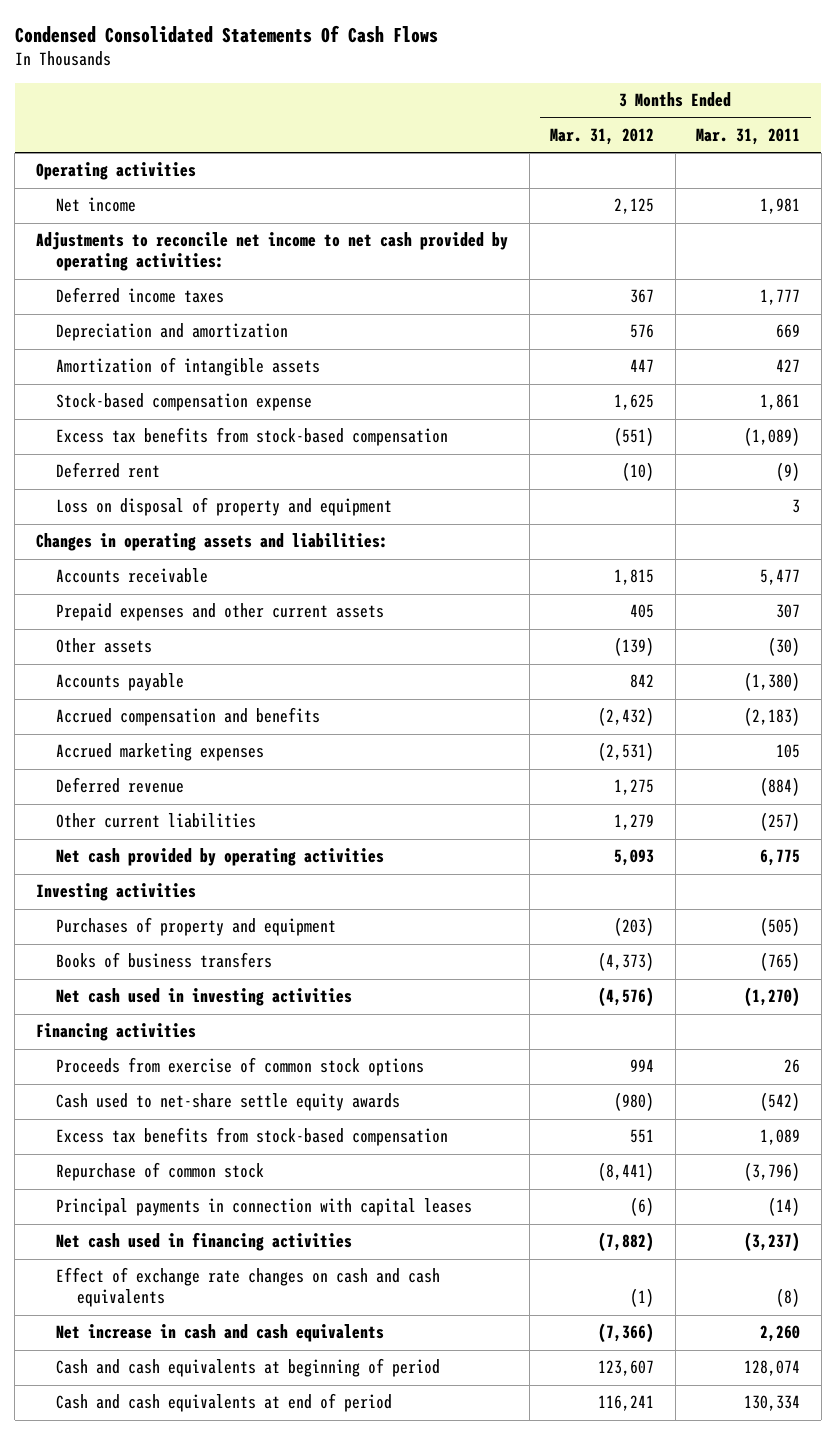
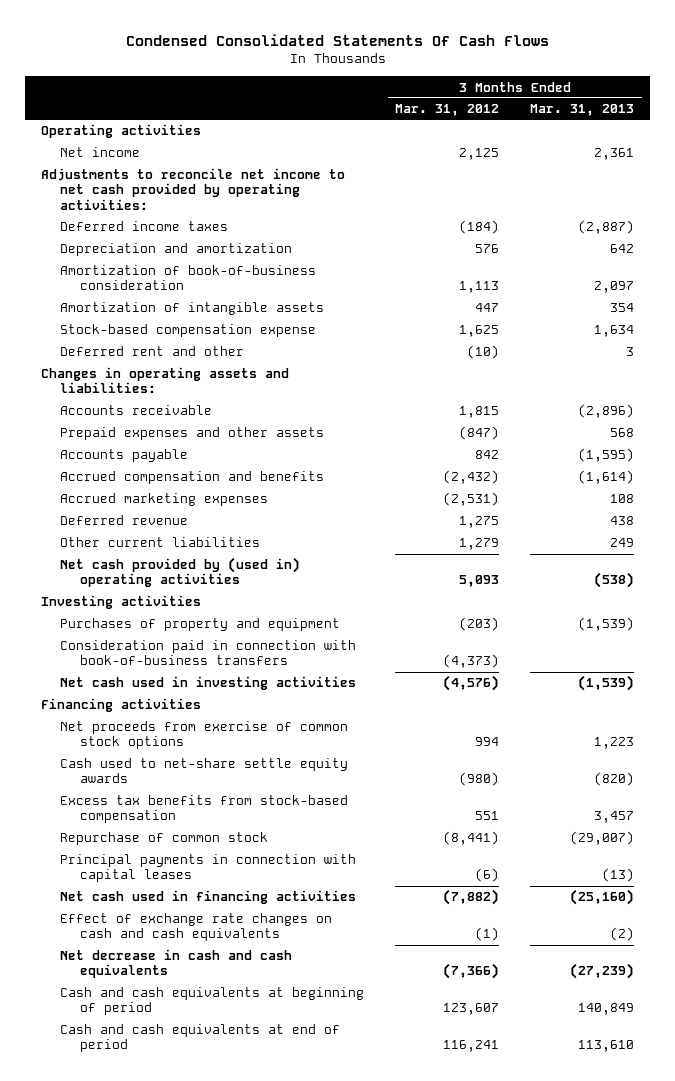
[696,127,801,145] Mar. 31, 2011 -> none
none -> [530,104,635,117] Mar. 31, 2013
[630,289,655,304] 367 -> [459,220,500,235] (184)
none -> [60,265,317,291] Amortization of book-of-business consideration
[56,427,449,447] Excess tax benefits from stock-based compensation -> none
[56,497,393,517] Loss on disposal of property and equipment -> none
[56,462,161,479] Deferred rent -> [60,346,245,357] Deferred rent and other
[56,638,153,654] Other assets -> none
[56,603,385,622] Prepaid expenses and other current assets -> [60,427,325,441] Prepaid expenses and other assets
[630,604,655,619] 405 -> [459,426,500,441] (847)
[56,848,385,867] Net cash provided by operating activities -> [60,557,301,588] Net cash provided by (used in) operating activities
[56,952,273,969] Books of business transfers -> [60,640,357,666] Consideration paid in connection with book-of-business transfers
[56,1057,425,1077] Proceeds from exercise of common stock options -> [60,721,349,750] Net proceeds from exercise of common stock options
[56,1324,385,1343] Net increase in cash and cash equivalents -> [60,949,293,979] Net decrease in cash and cash equivalents

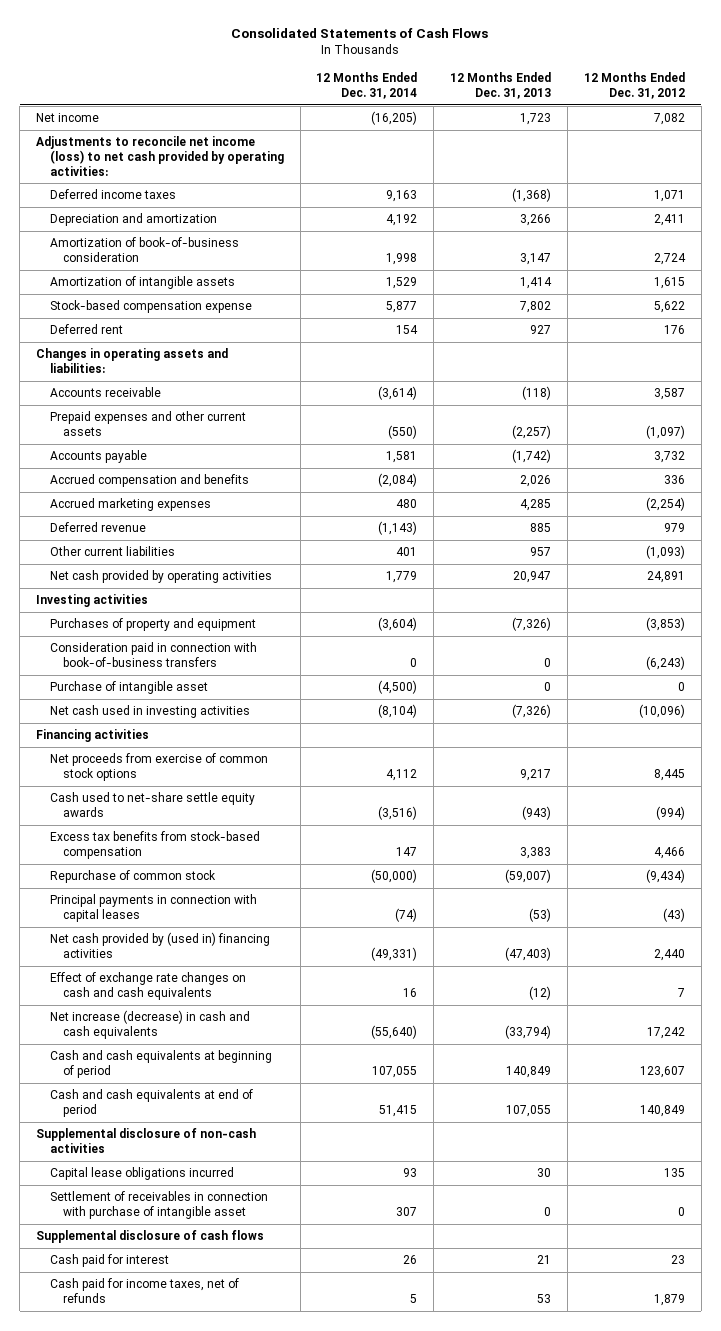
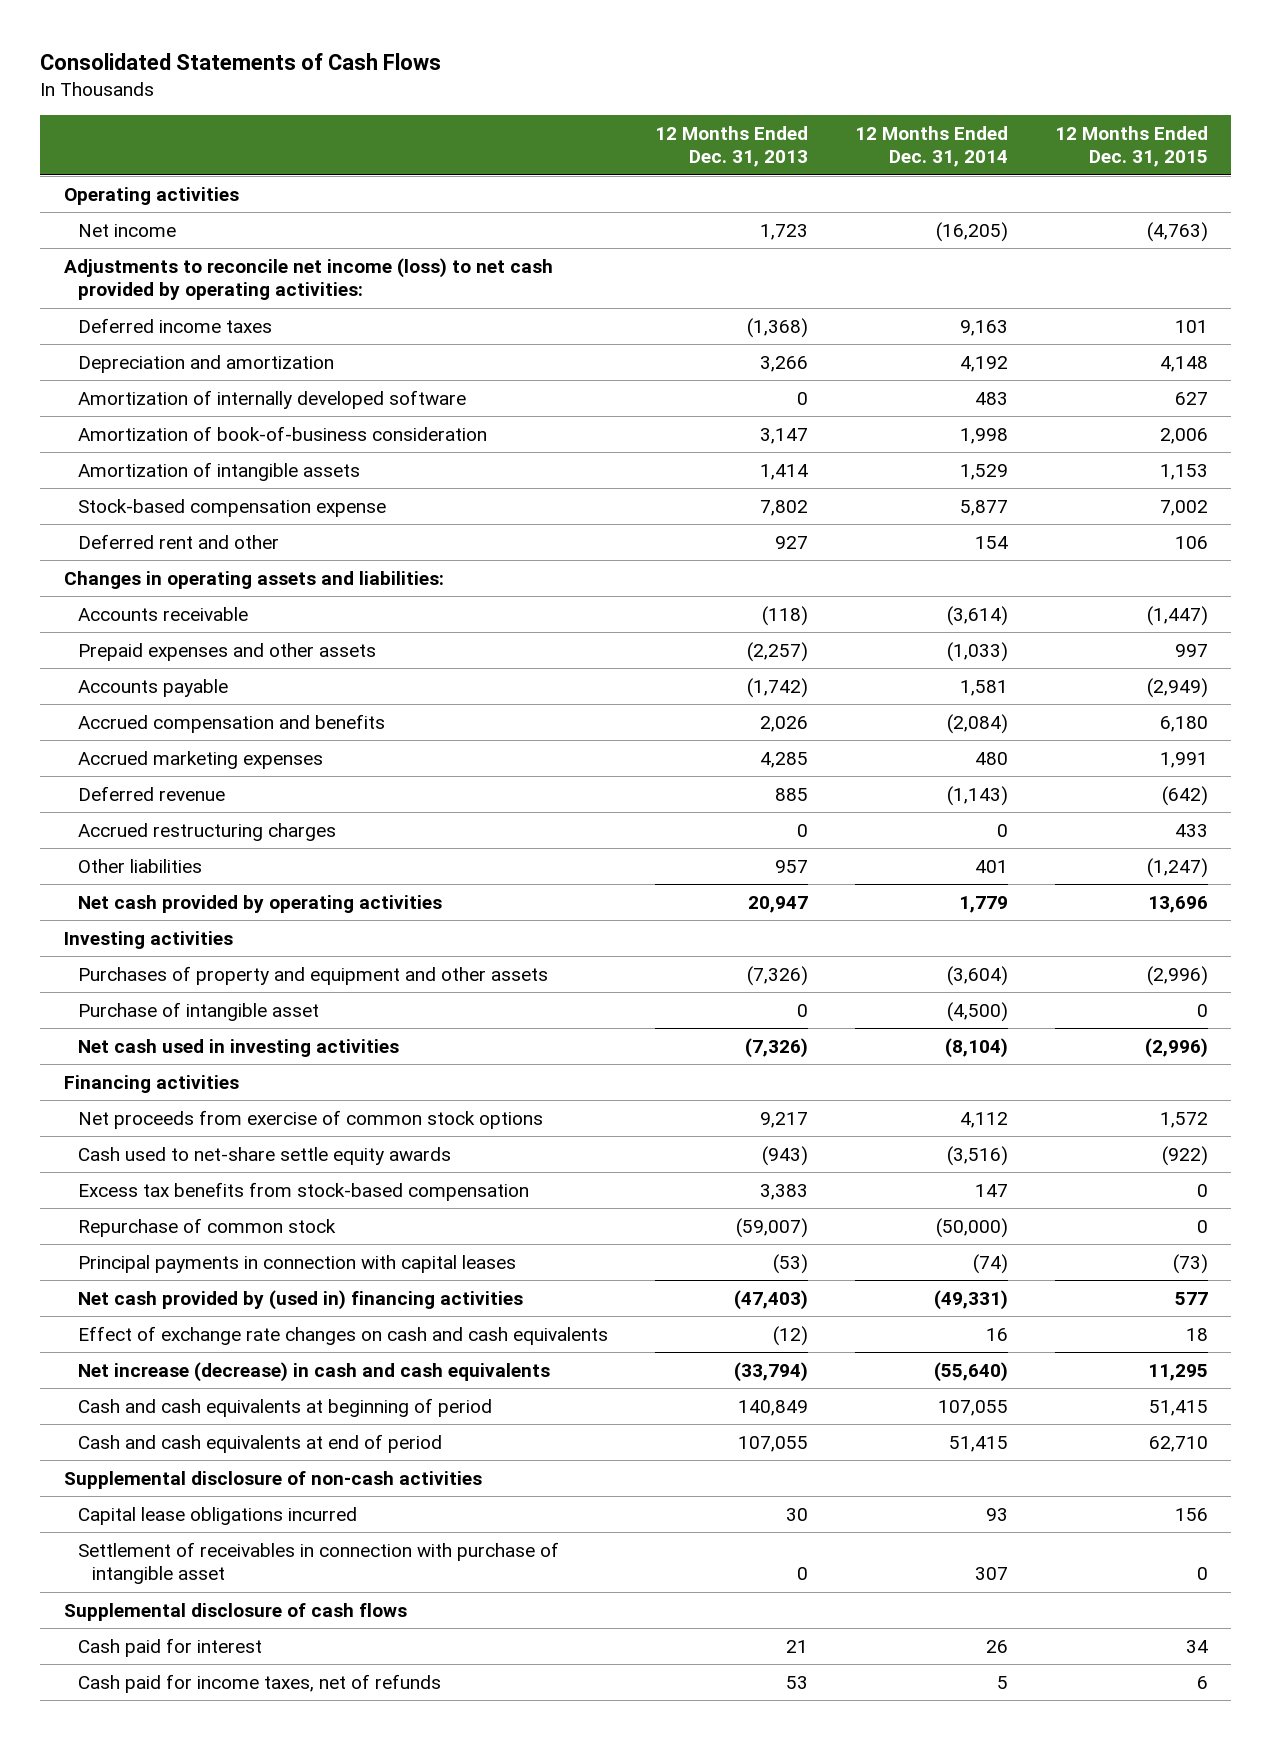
[583,72,685,100] 12 Months Ended Dec. 31, 2012 -> none
none -> [1054,126,1208,168] 12 Months Ended Dec. 31, 2015
none -> [63,187,239,206] Operating activities
none -> [77,390,466,410] Amortization of internally developed software
[49,324,123,335] Deferred rent -> [77,534,279,550] Deferred rent and other
[49,411,246,436] Prepaid expenses and other current assets -> [77,643,376,662] Prepaid expenses and other assets
[388,424,418,439] (550) -> [946,642,1008,663] (1,033)
none -> [77,823,336,842] Accrued restructuring charges
[49,546,175,557] Other current liabilities -> [77,859,202,874] Other liabilities
[49,642,257,667] Consideration paid in connection with book-of-business transfers -> none
[49,618,256,632] Purchases of property and equipment -> [77,966,548,986] Purchases of property and equipment and other assets

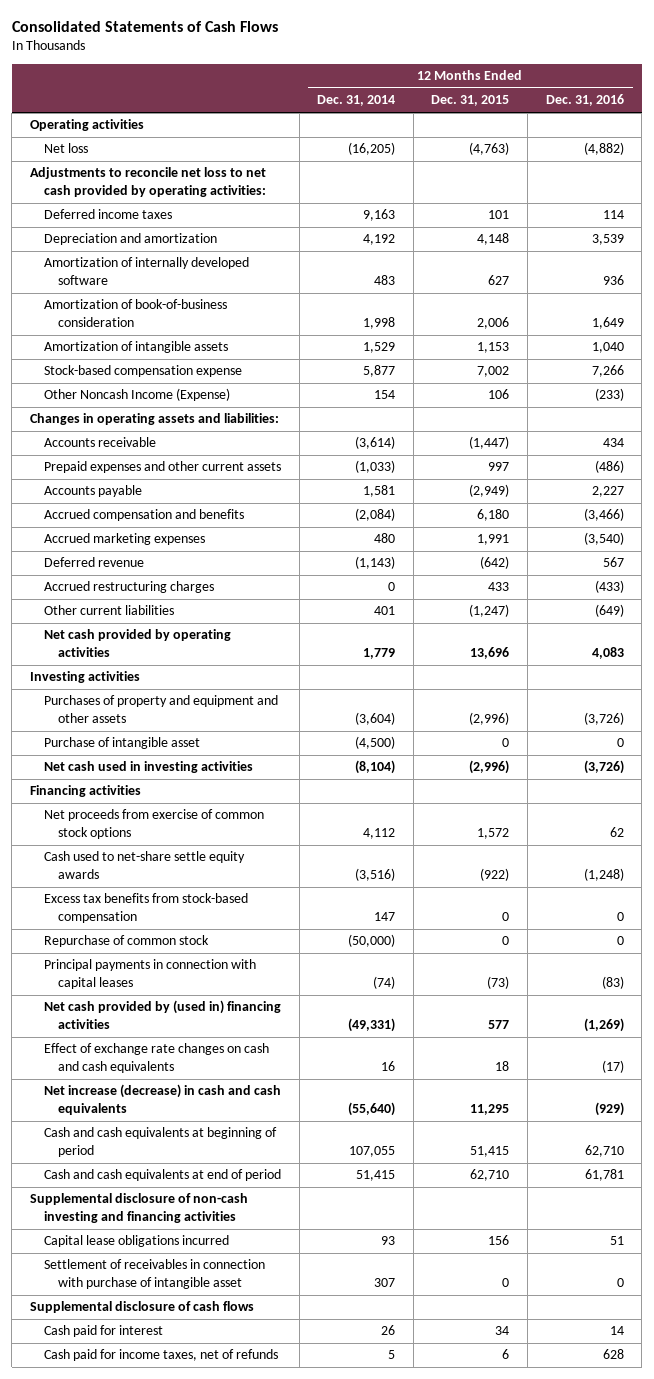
[654,126,808,168] 12 Months Ended Dec. 31, 2013 -> none
none -> [545,94,624,107] Dec. 31, 2016
[77,224,176,238] Net income -> [44,143,89,154] Net loss
[63,258,553,301] Adjustments to reconcile net income (loss) to net cash provided by operating activities: -> [29,167,267,197] Adjustments to reconcile net loss to net cash provided by operating activities:
[77,534,279,550] Deferred rent and other -> [44,388,231,402] Other Noncash Income (Expense)
[77,643,376,662] Prepaid expenses and other assets -> [44,461,282,474] Prepaid expenses and other current assets
[77,859,202,874] Other liabilities -> [44,605,175,616] Other current liabilities
[63,1471,482,1490] Supplemental disclosure of non-cash activities -> [29,1193,248,1223] Supplemental disclosure of non-cash investing and financing activities

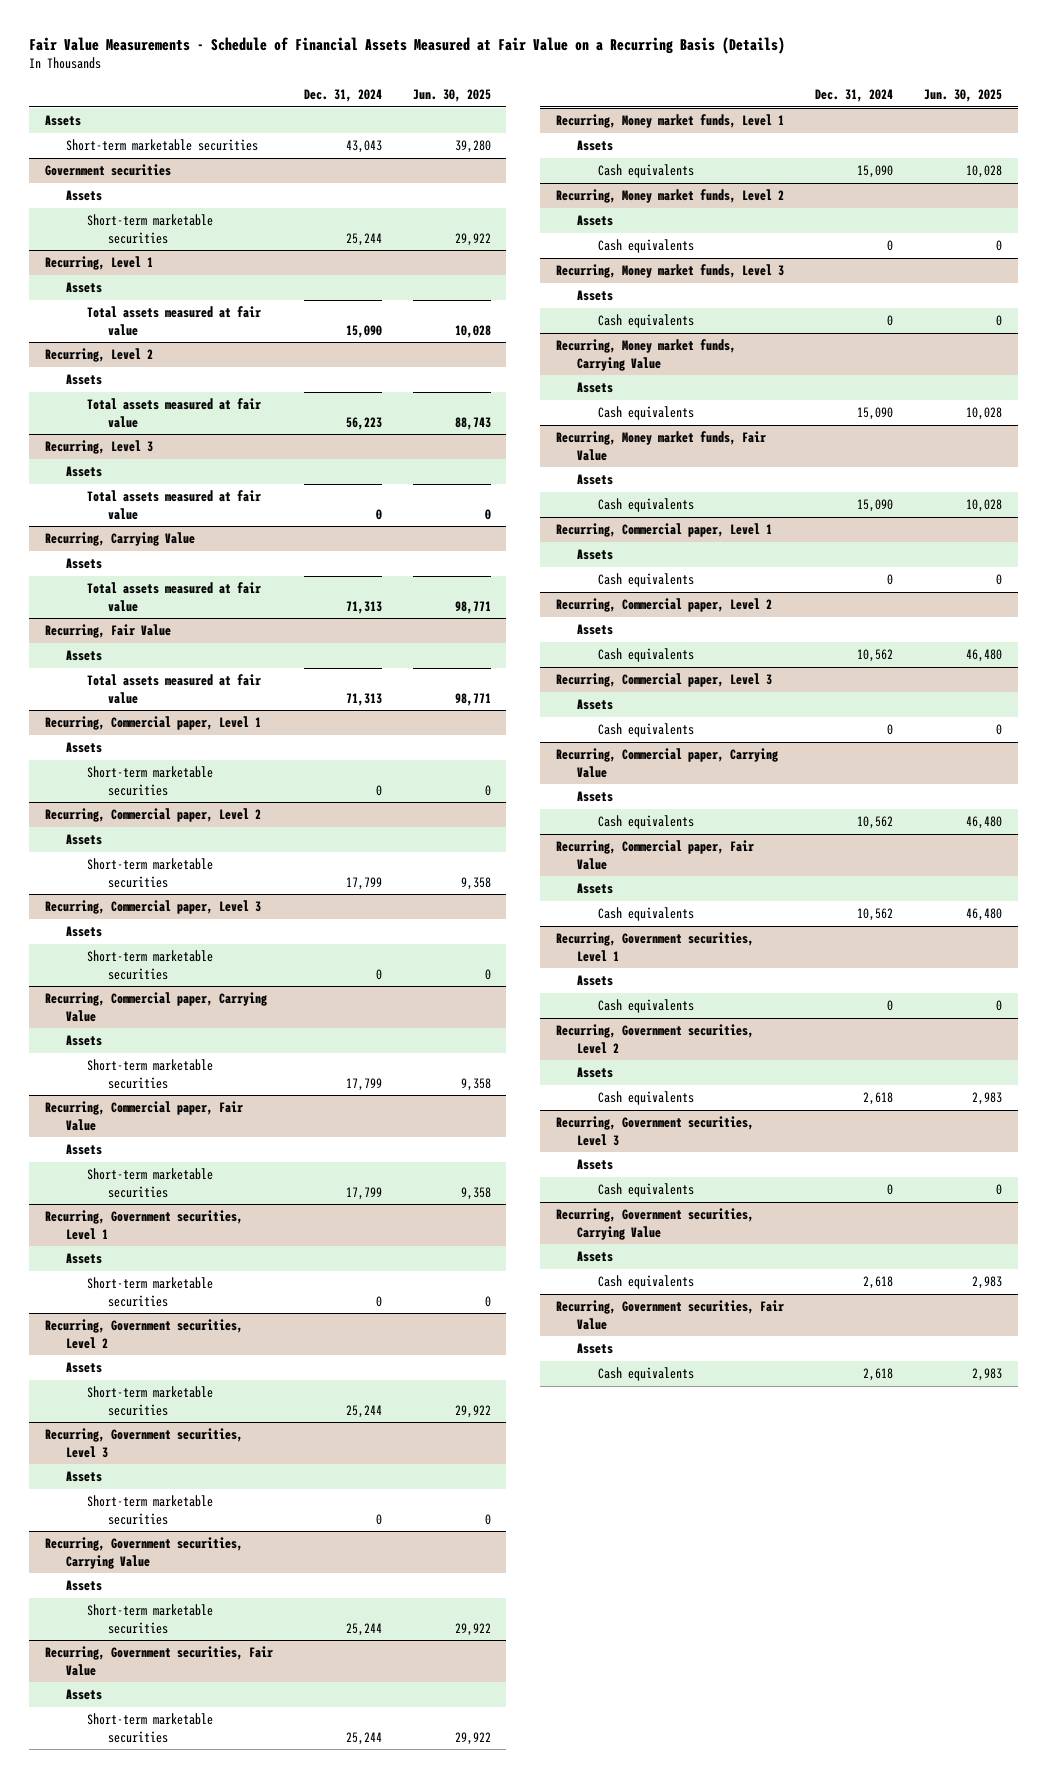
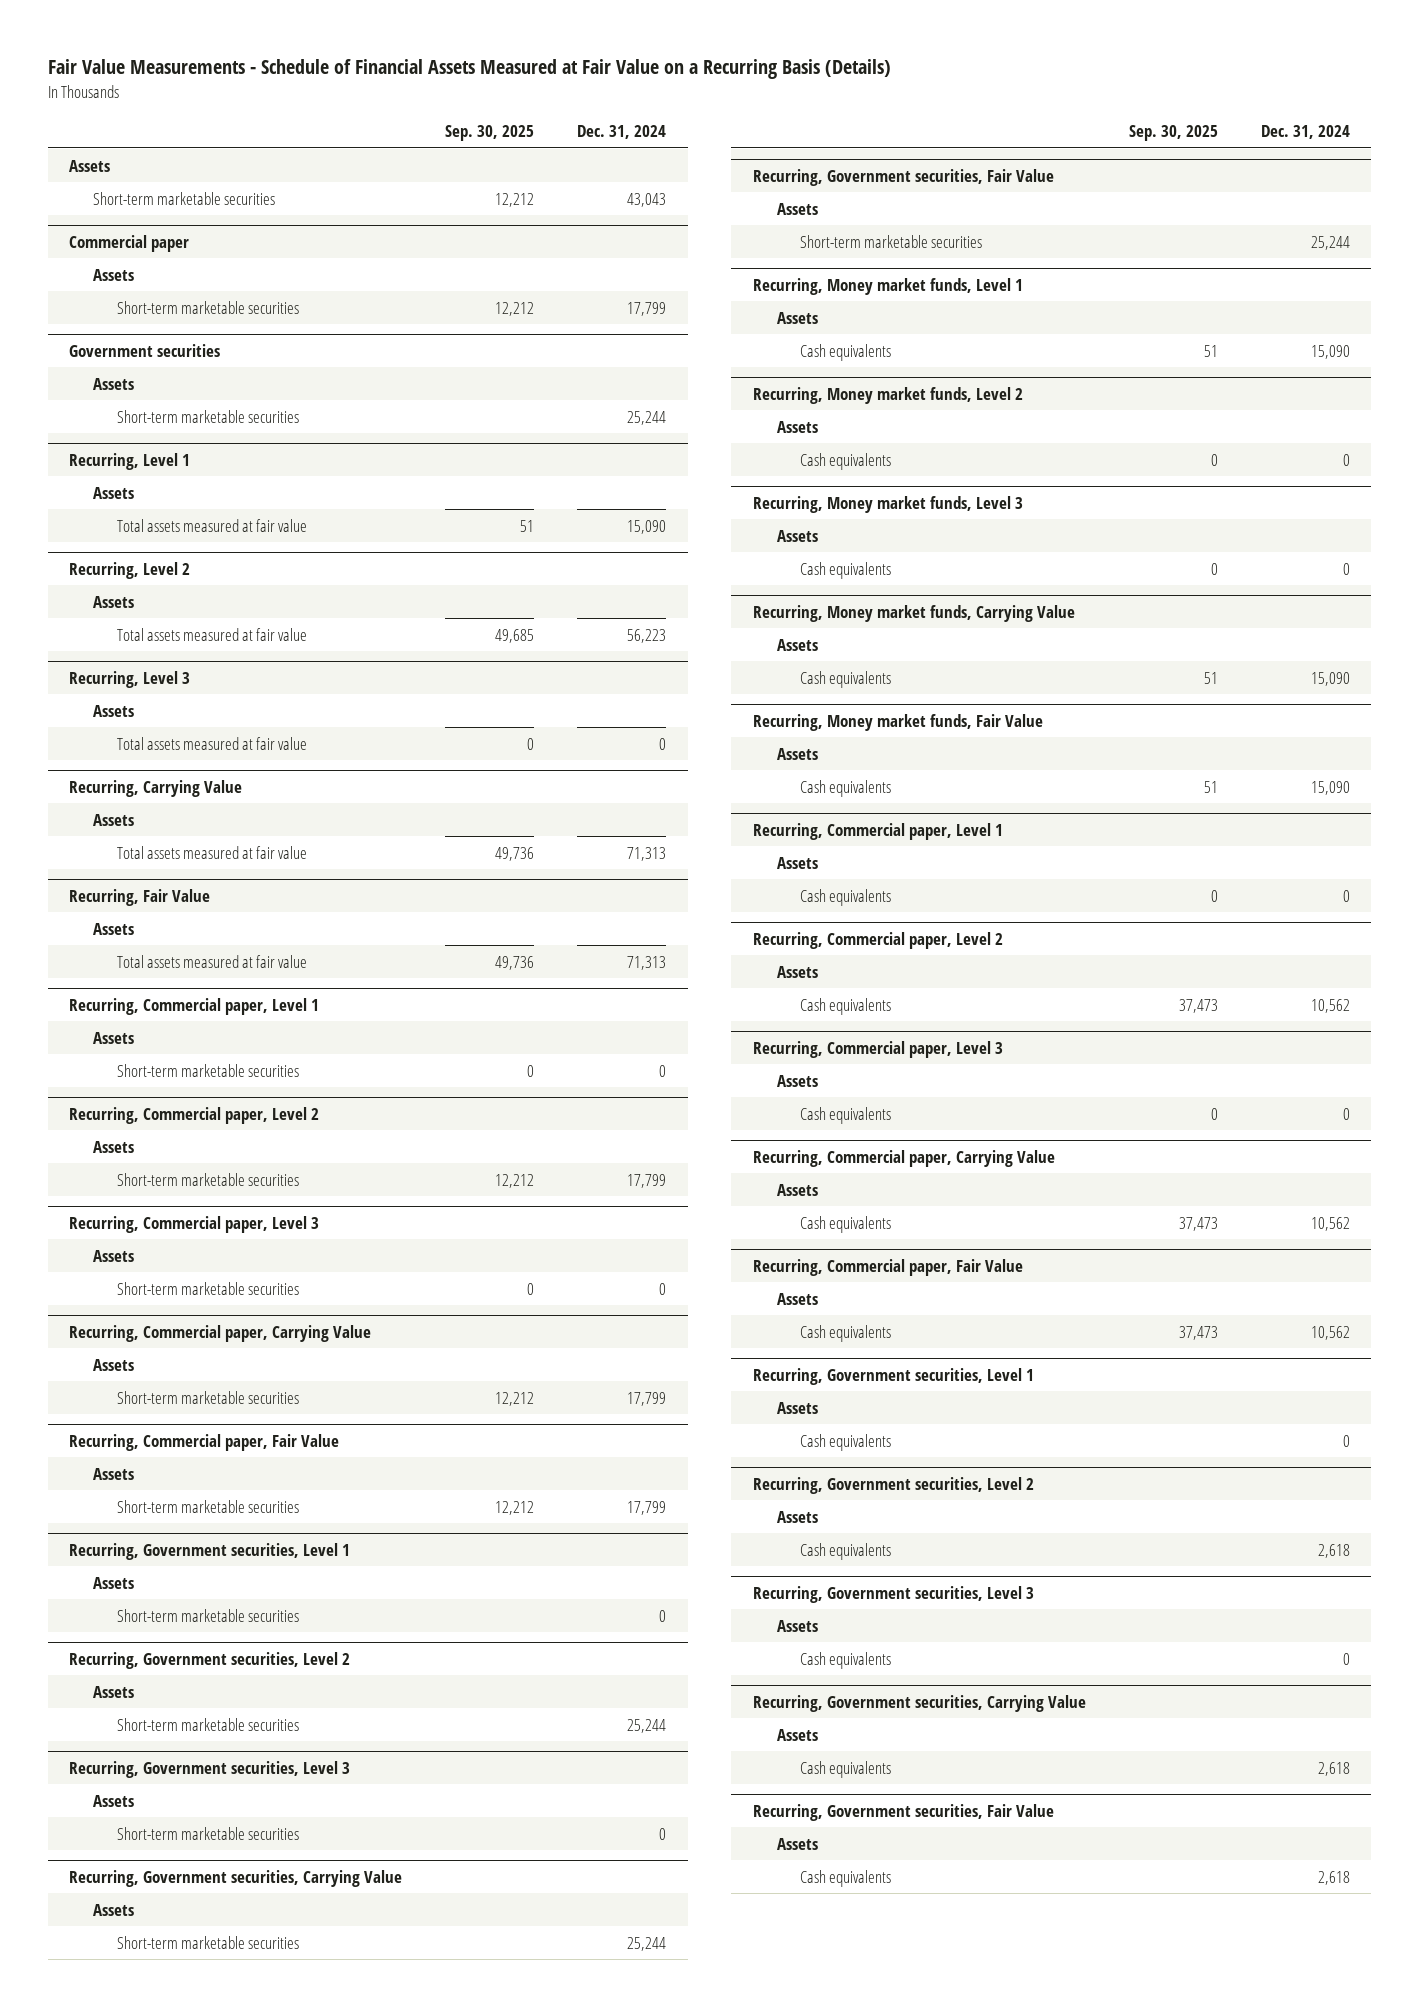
[412,89,491,103] Jun. 30, 2025 -> none
none -> [445,125,535,142] Sep. 30, 2025
none -> [69,234,190,252] Commercial paper
none -> [93,268,135,281] Assets
none -> [117,300,300,314] Short-term marketable securities

